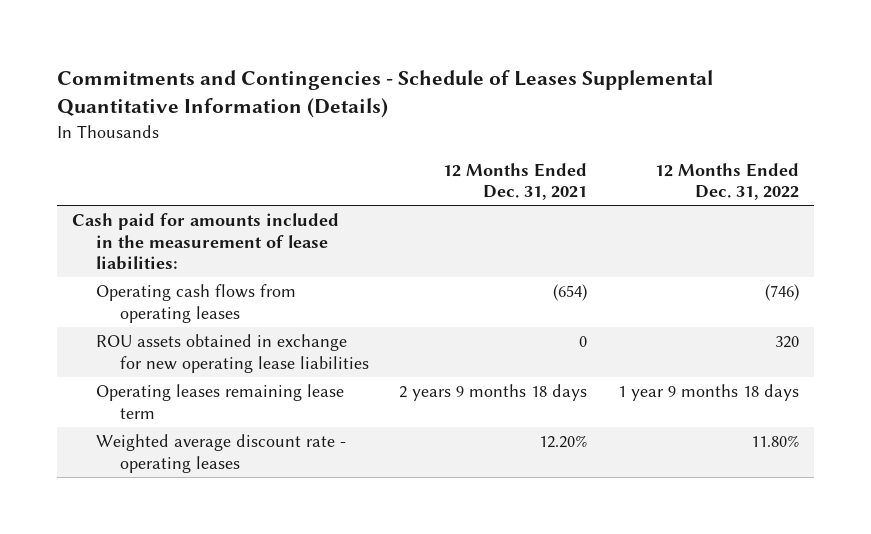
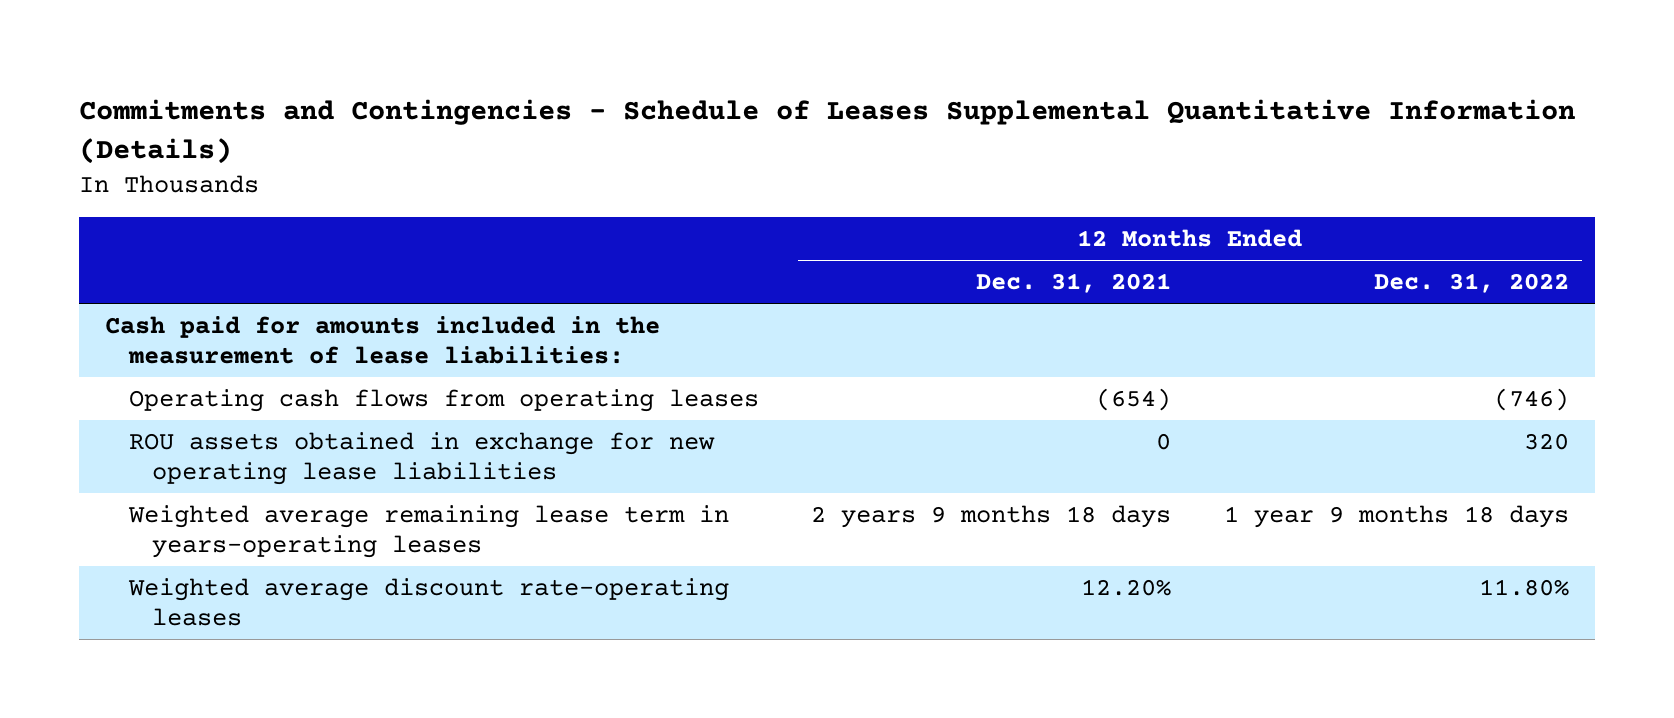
[96,383,345,419] Operating leases remaining lease term -> [127,504,729,559] Weighted average remaining lease term in years-operating leases
[96,433,347,473] Weighted average discount rate - operating leases -> [127,577,729,627] Weighted average discount rate-operating leases

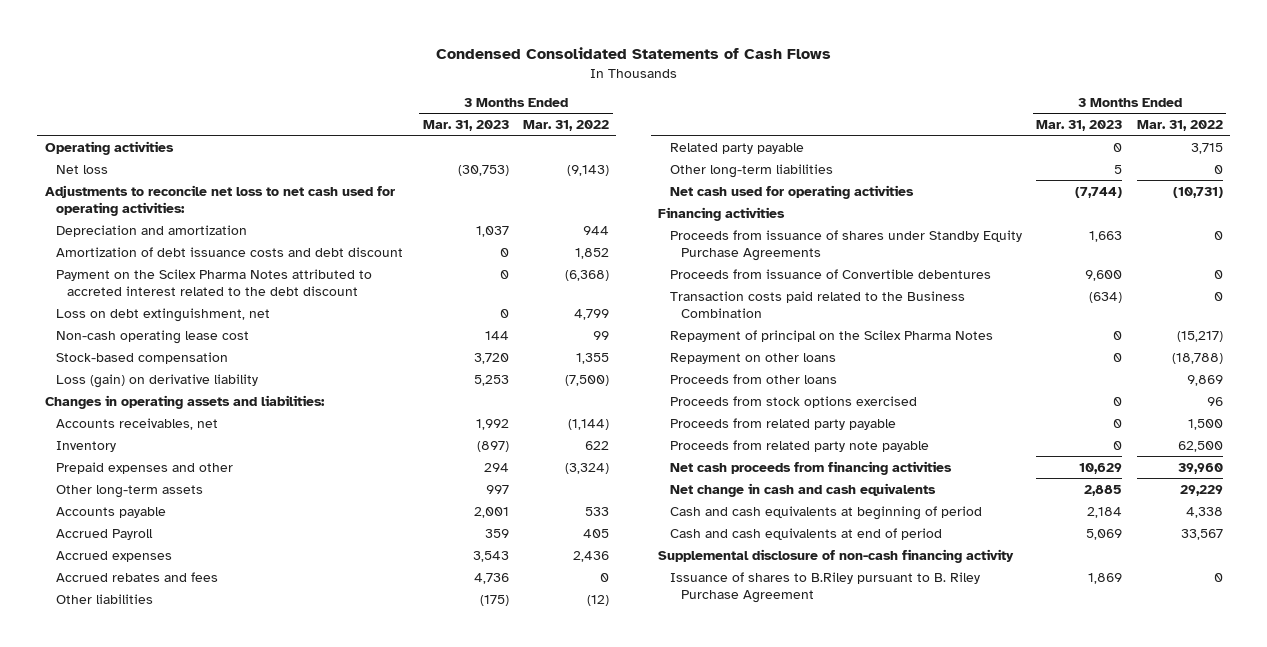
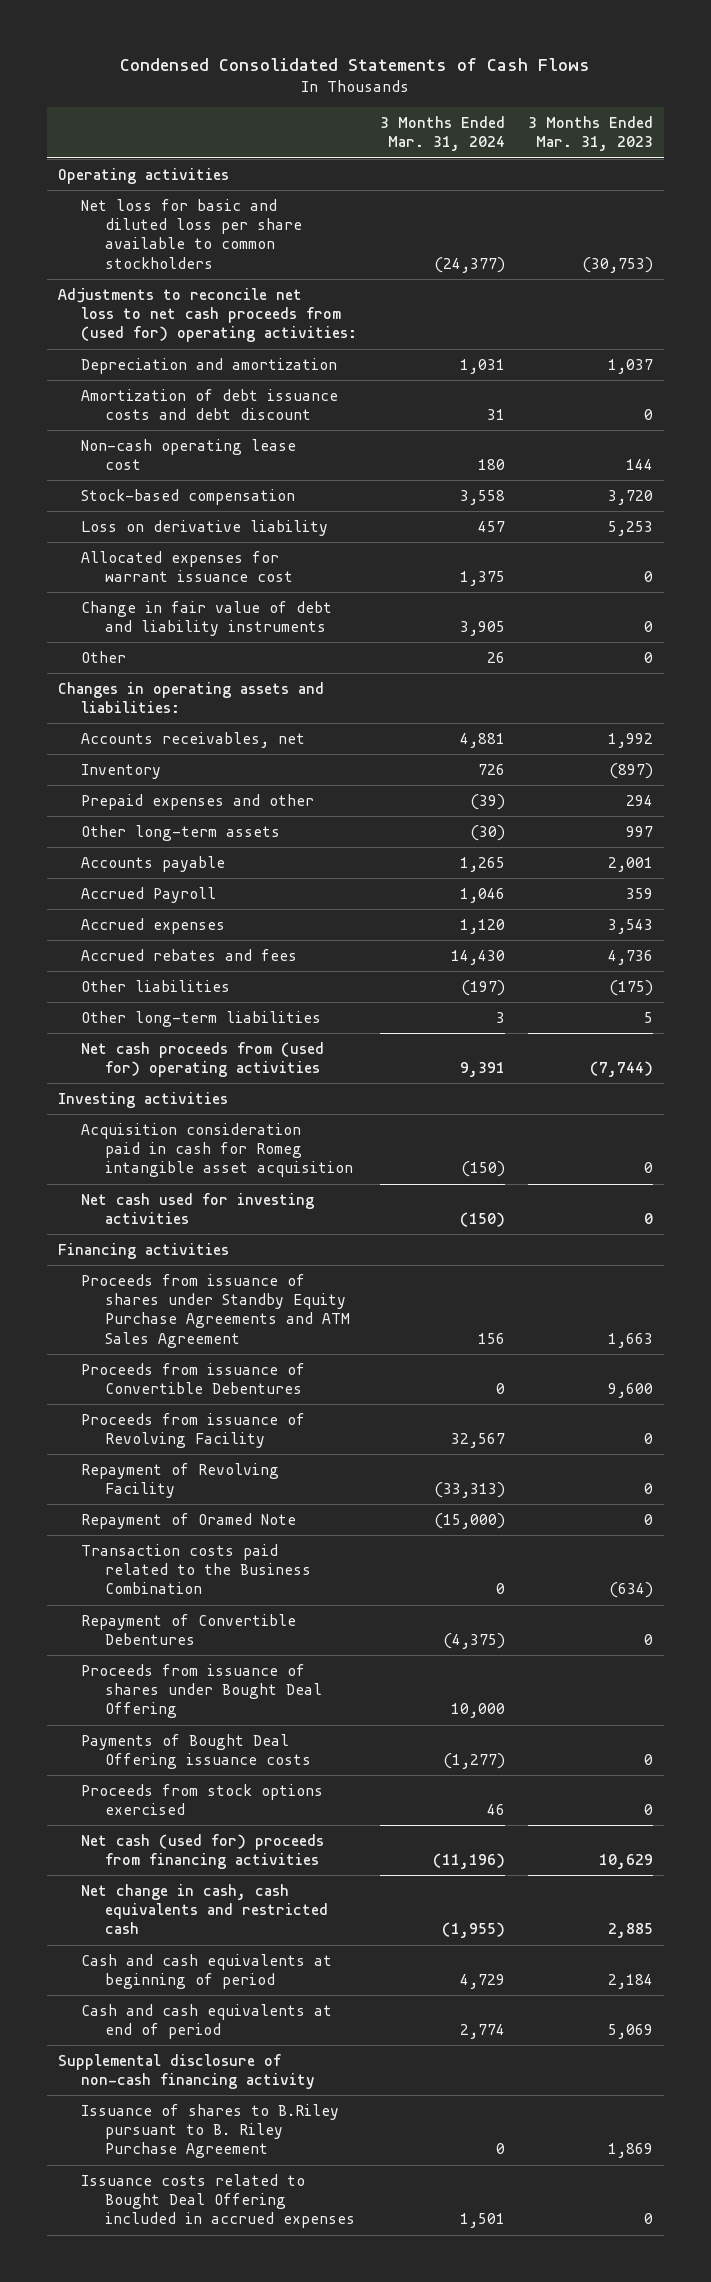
[523,120,610,132] Mar. 31, 2022 -> none
none -> [380,115,506,152] 3 Months Ended Mar. 31, 2024
[56,164,109,174] Net loss -> [81,198,302,269] Net loss for basic and diluted loss per share available to common stockholders
[44,184,395,217] Adjustments to reconcile net loss to net cash used for operating activities: -> [58,287,358,343] Adjustments to reconcile net loss to net cash proceeds from (used for) operating activities:
[56,268,373,297] Payment on the Scilex Pharma Notes attributed to accreted interest related to the debt discount -> none
[56,307,271,322] Loss on debt extinguishment, net -> none
[56,373,259,388] Loss (gain) on derivative liability -> [81,519,329,536] Loss on derivative liability
none -> [81,550,293,583] Allocated expenses for warrant issuance cost
none -> [81,600,333,637] Change in fair value of debt and liability instruments
none -> [81,650,127,663] Other
[669,142,804,154] Related party payable -> none
[669,184,914,199] Net cash used for operating activities -> [81,1041,325,1078] Net cash proceeds from (used for) operating activities
none -> [58,1091,229,1108] Investing activities
none -> [81,1122,353,1178] Acquisition consideration paid in cash for Romeg intangible asset acquisition
none -> [81,1192,315,1225] Net cash used for investing activities
[669,229,1022,262] Proceeds from issuance of shares under Standby Equity Purchase Agreements -> [81,1273,350,1348] Proceeds from issuance of shares under Standby Equity Purchase Agreements and ATM Sales Agreement
[669,268,991,279] Proceeds from issuance of Convertible debentures -> [81,1362,306,1395] Proceeds from issuance of Convertible Debentures
none -> [81,1412,306,1449] Proceeds from issuance of Revolving Facility
none -> [81,1462,280,1499] Repayment of Revolving Facility
none -> [81,1512,297,1529] Repayment of Oramed Note
[669,329,993,342] Repayment of principal on the Scilex Pharma Notes -> none
[669,352,836,364] Repayment on other loans -> none
[669,373,837,384] Proceeds from other loans -> none
none -> [81,1613,297,1646] Repayment of Convertible Debentures
none -> [81,1663,322,1719] Proceeds from issuance of shares under Bought Deal Offering
none -> [81,1733,311,1770] Payments of Bought Deal Offering issuance costs
[669,417,896,430] Proceeds from related party payable -> none
[669,439,929,452] Proceeds from related party note payable -> none
[669,460,952,475] Net cash proceeds from financing activities -> [81,1833,325,1870] Net cash (used for) proceeds from financing activities
[669,482,936,497] Net change in cash and cash equivalents -> [81,1883,328,1935] Net change in cash, cash equivalents and restricted cash
none -> [81,2173,355,2229] Issuance costs related to Bought Deal Offering included in accrued expenses

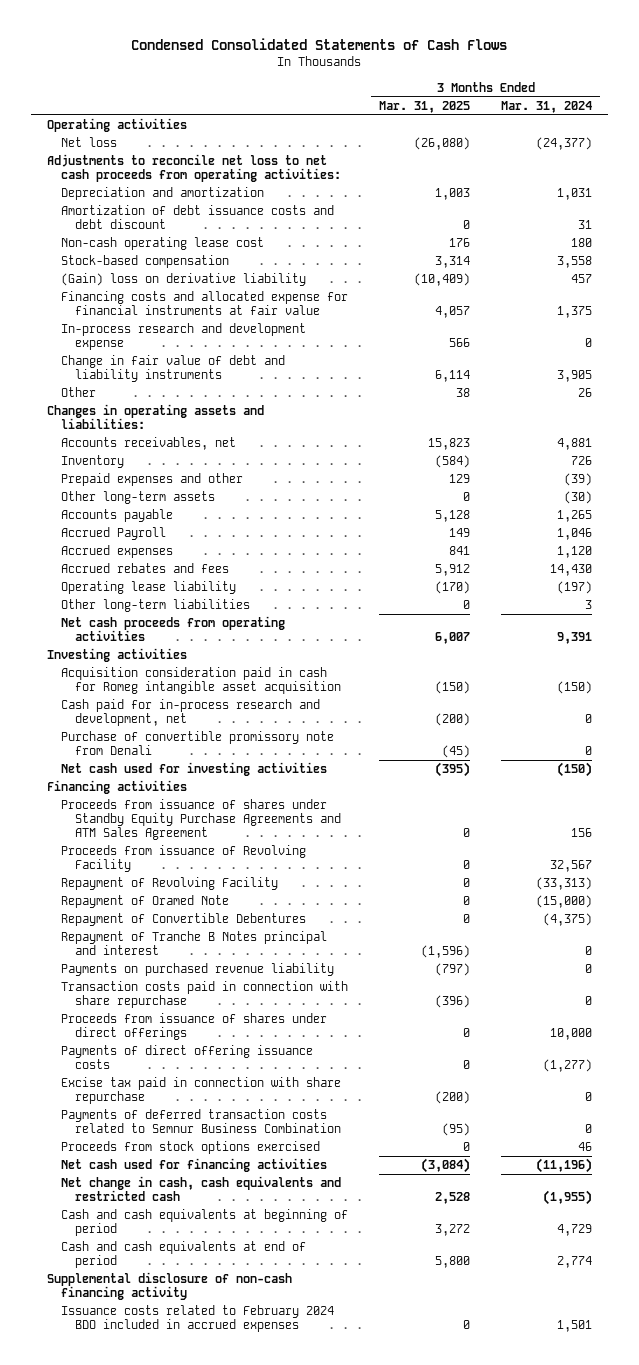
[527,115,653,152] 3 Months Ended Mar. 31, 2023 -> none
none -> [379,100,471,113] Mar. 31, 2025
[81,198,302,269] Net loss for basic and diluted loss per share available to common stockholders -> [60,137,117,148] Net loss
[58,287,358,343] Adjustments to reconcile net loss to net cash proceeds from (used for) operating activities: -> [46,154,341,183] Adjustments to reconcile net loss to net cash proceeds from operating activities:
[81,519,329,536] Loss on derivative liability -> [60,273,306,287] (Gain) loss on derivative liability
[81,550,293,583] Allocated expenses for warrant issuance cost -> [60,291,348,316] Financing costs and allocated expense for financial instruments at fair value
none -> [60,323,306,351] In-process research and development expense
[81,979,231,992] Other liabilities -> [60,581,236,595] Operating lease liability
[81,1041,325,1078] Net cash proceeds from (used for) operating activities -> [60,616,285,642] Net cash proceeds from operating activities
none -> [60,699,320,727] Cash paid for in-process research and development, net
none -> [60,731,334,756] Purchase of convertible promissory note from Denali
[81,1362,306,1395] Proceeds from issuance of Convertible Debentures -> none
[81,1543,311,1595] Transaction costs paid related to the Business Combination -> none
none -> [60,931,327,956] Repayment of Tranche B Notes principal and interest
none -> [60,963,334,977] Payments on purchased revenue liability
none -> [60,981,348,1009] Transaction costs paid in connection with share repurchase
[81,1663,322,1719] Proceeds from issuance of shares under Bought Deal Offering -> [60,1013,327,1041] Proceeds from issuance of shares under direct offerings
[81,1733,311,1770] Payments of Bought Deal Offering issuance costs -> [60,1045,313,1070] Payments of direct offering issuance costs
none -> [60,1077,341,1105] Excise tax paid in connection with share repurchase
none -> [60,1109,341,1134] Payments of deferred transaction costs related to Semnur Business Combination
[81,1833,325,1870] Net cash (used for) proceeds from financing activities -> [60,1158,327,1173] Net cash used for financing activities
[81,2103,340,2159] Issuance of shares to B.Riley pursuant to B. Riley Purchase Agreement -> none
[81,2173,355,2229] Issuance costs related to Bought Deal Offering included in accrued expenses -> [60,1305,334,1333] Issuance costs related to February 2024 BDO included in accrued expenses

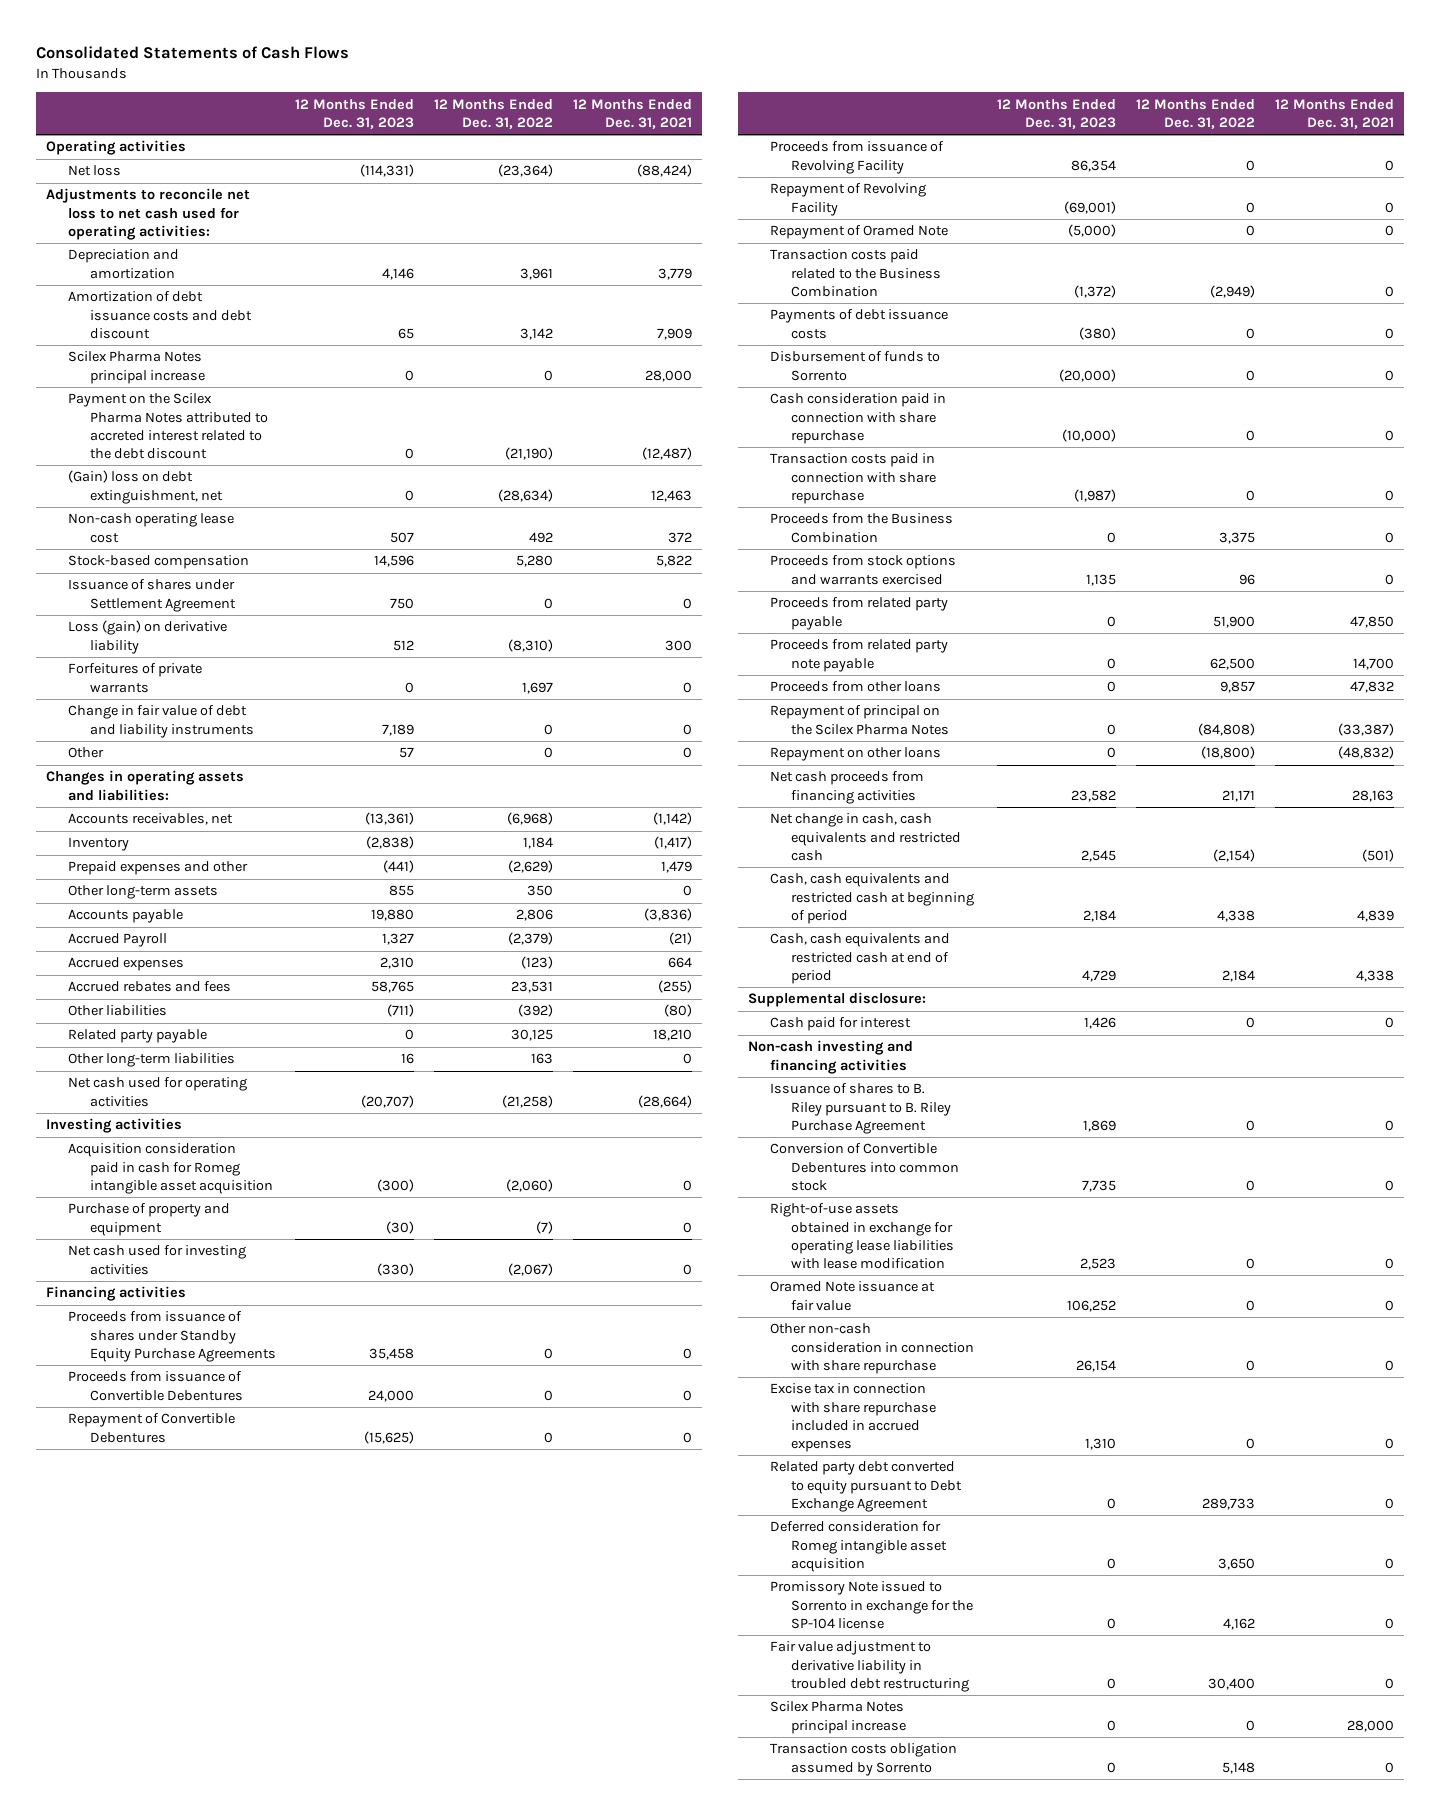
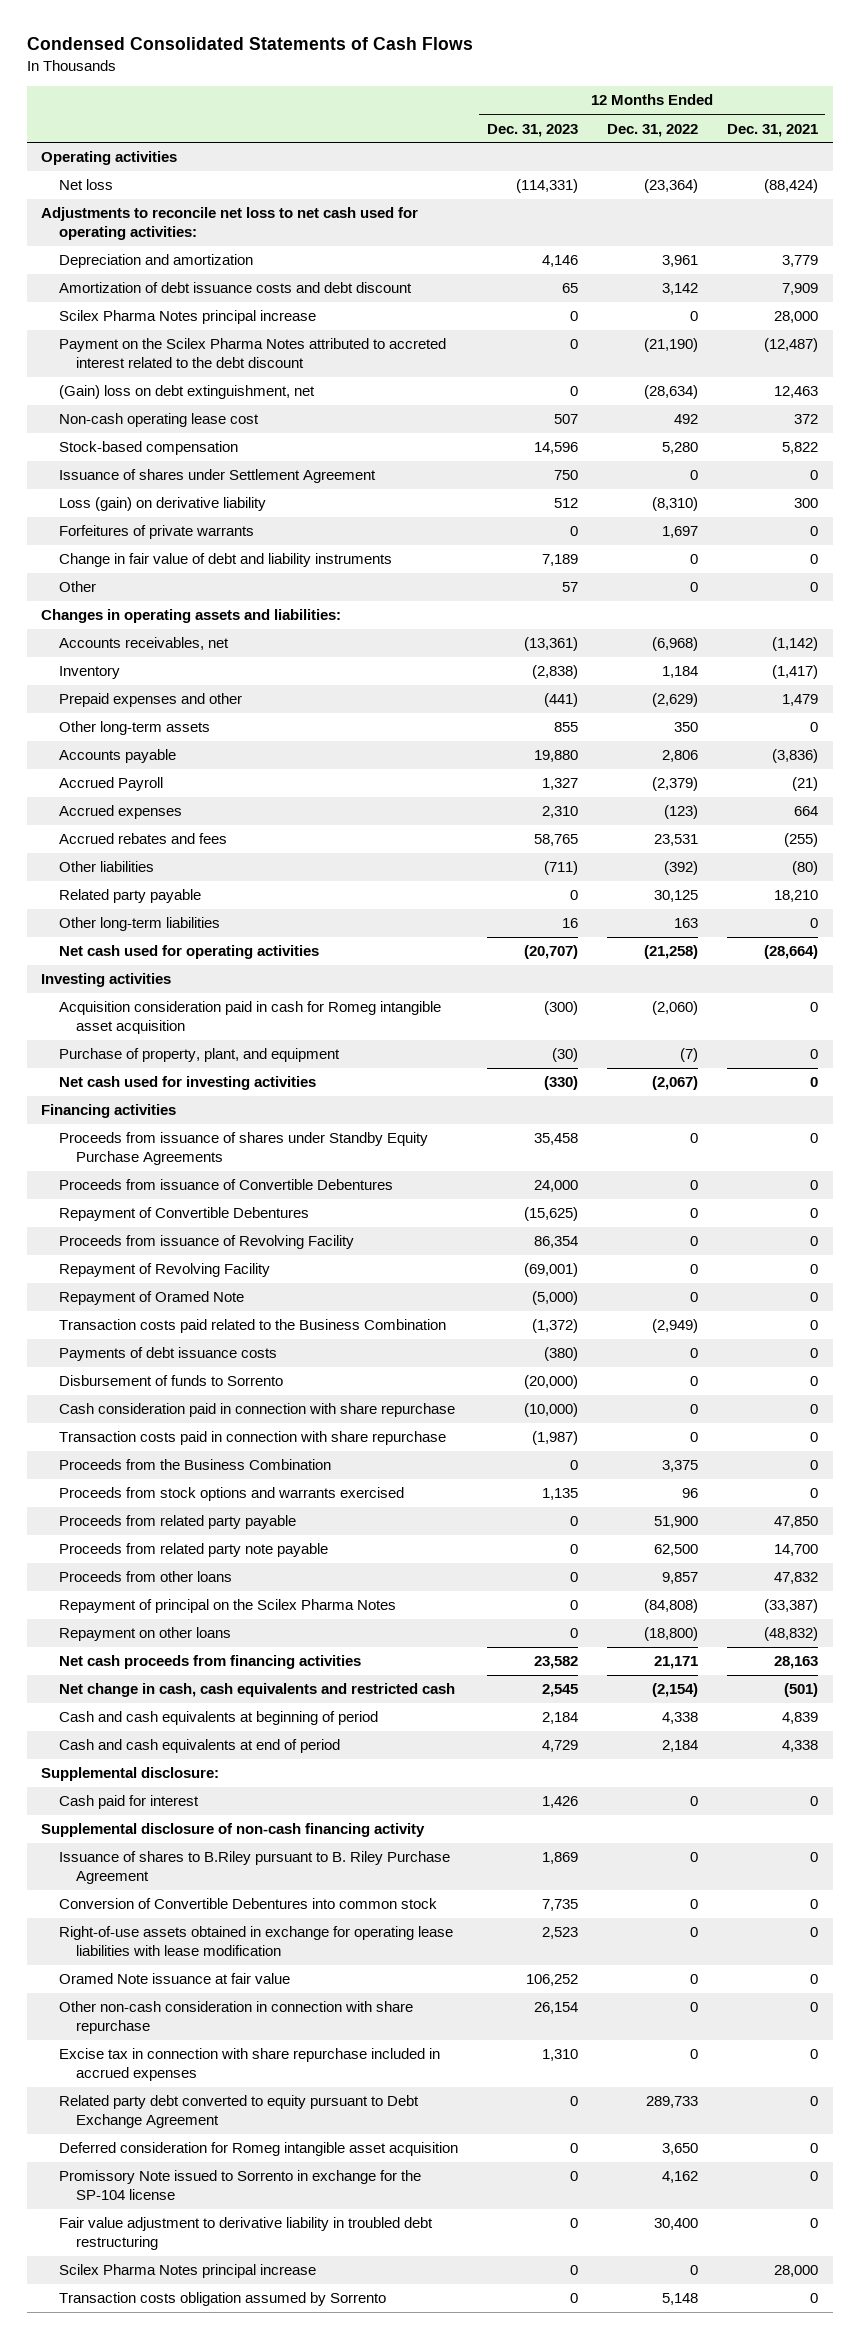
[36,46,350,60] Consolidated Statements of Cash Flows -> [26,37,473,51] Condensed Consolidated Statements of Cash Flows
[67,1203,230,1236] Purchase of property and equipment -> [58,1048,340,1063] Purchase of property, plant, and equipment
[769,873,975,924] Cash, cash equivalents and restricted cash at beginning of period -> [58,1711,378,1726] Cash and cash equivalents at beginning of period
[769,933,950,984] Cash, cash equivalents and restricted cash at end of period -> [58,1739,340,1754] Cash and cash equivalents at end of period
[747,1040,913,1074] Non-cash investing and financing activities -> [41,1823,426,1838] Supplemental disclosure of non-cash financing activity
[769,1083,952,1134] Issuance of shares to B. Riley pursuant to B. Riley Purchase Agreement -> [58,1851,450,1884] Issuance of shares to B.Riley pursuant to B. Riley Purchase Agreement

